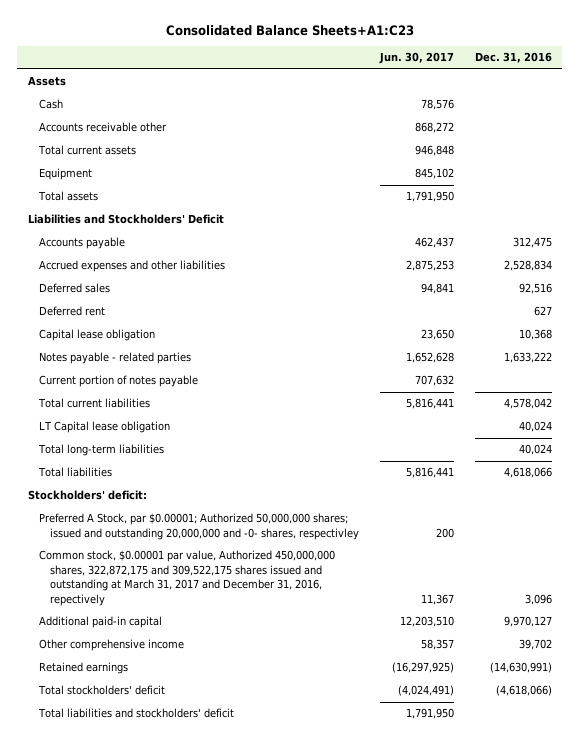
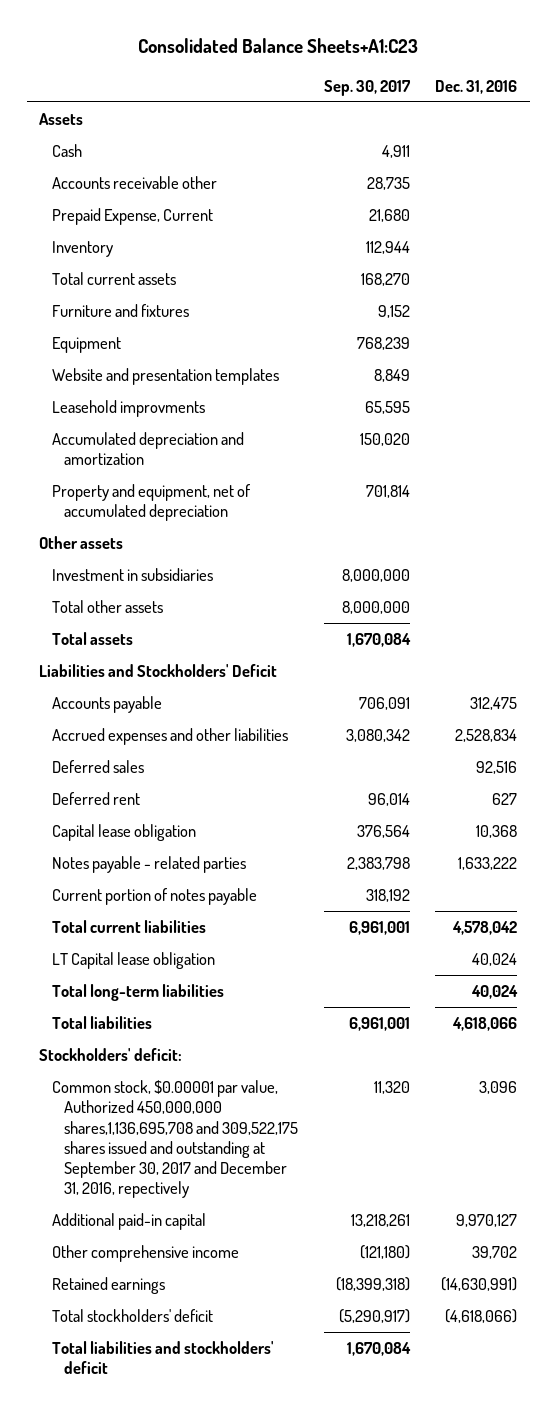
[379,52,455,65] Jun. 30, 2017 -> none
none -> [323,79,411,96] Sep. 30, 2017
none -> [51,208,213,226] Prepaid Expense, Current
none -> [51,241,113,258] Inventory
none -> [51,304,189,318] Furniture and fixtures
none -> [51,368,279,386] Website and presentation templates
none -> [51,400,205,418] Leasehold improvments
none -> [51,432,244,466] Accumulated depreciation and amortization
none -> [51,484,251,522] Property and equipment, net of accumulated depreciation
none -> [39,536,124,550] Other assets
none -> [51,568,213,582] Investment in subsidiaries
none -> [51,600,163,614] Total other assets
[39,513,360,540] Preferred A Stock, par $0.00001; Authorized 50,000,000 shares; issued and outstanding 20,000,000 and -0- shares, respectivley -> none
[39,550,336,606] Common stock, $0.00001 par value, Authorized 450,000,000 shares, 322,872,175 and 309,522,175 shares issued and outstanding at March 31, 2017 and December 31, 2016, repectively -> [51,1080,299,1199] Common stock, $0.00001 par value, Authorized 450,000,000 shares,1,136,695,708 and 309,522,175 shares issued and outstanding at September 30, 2017 and December 31, 2016, repectively

